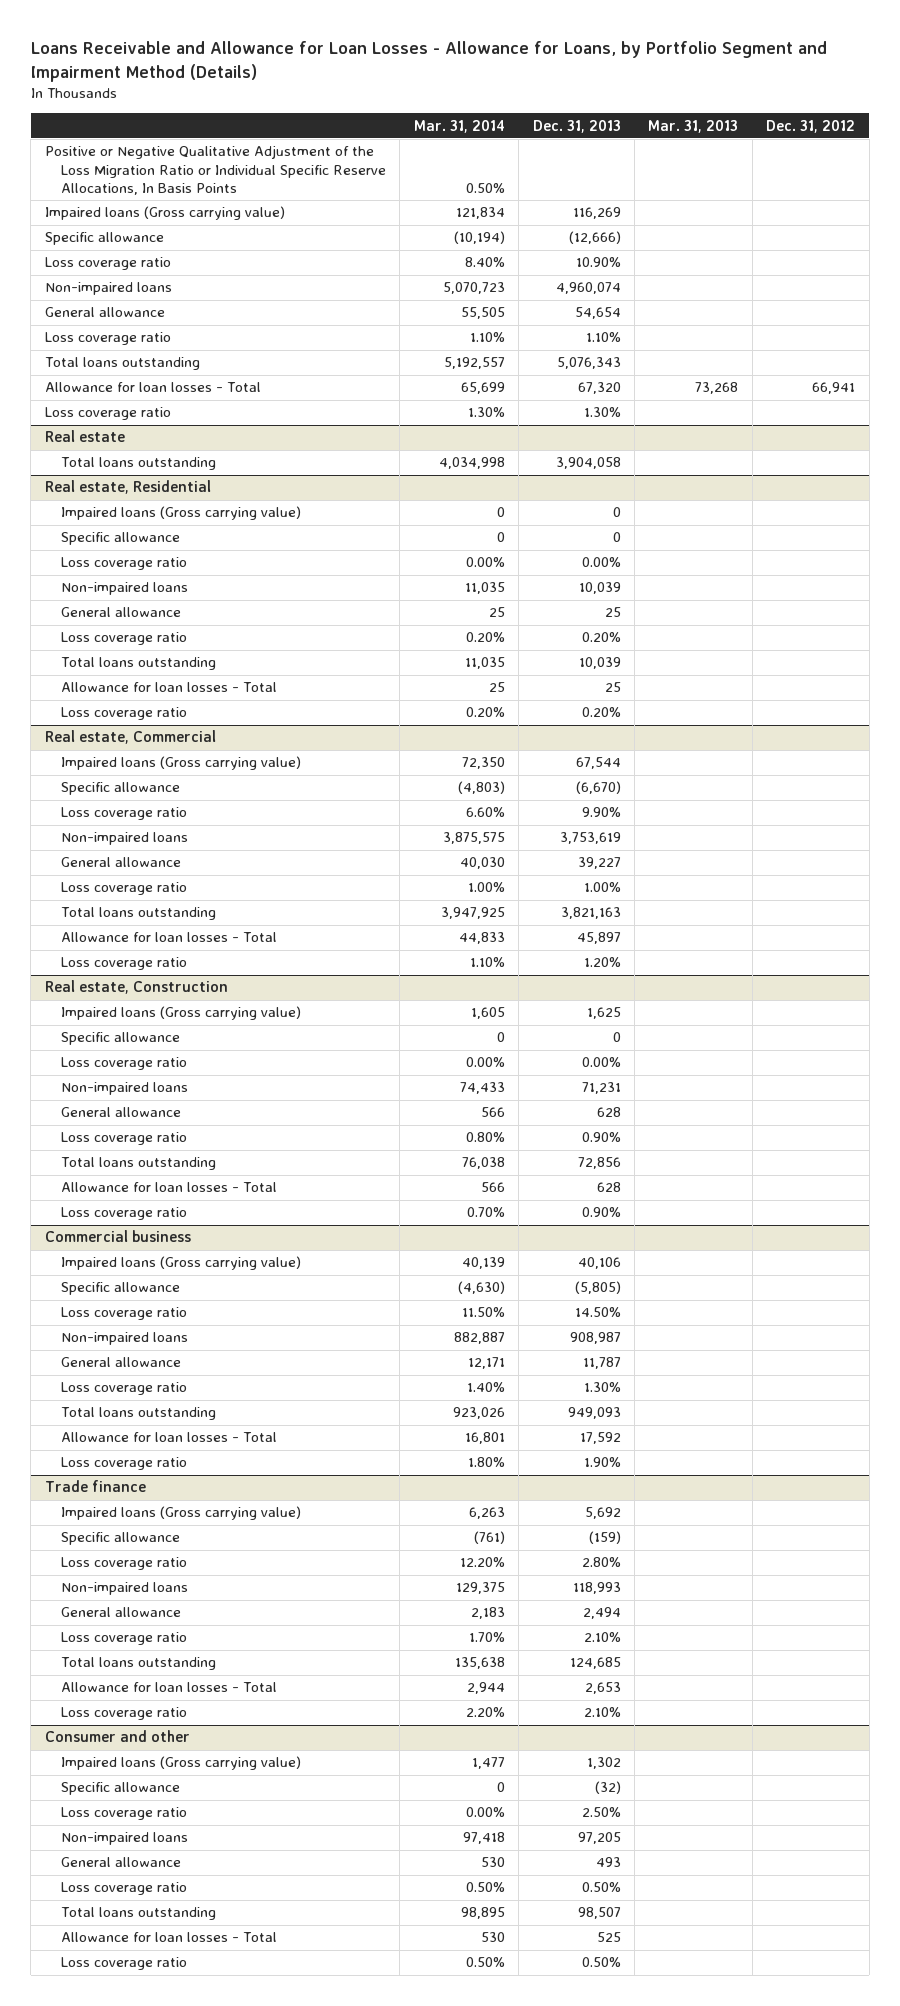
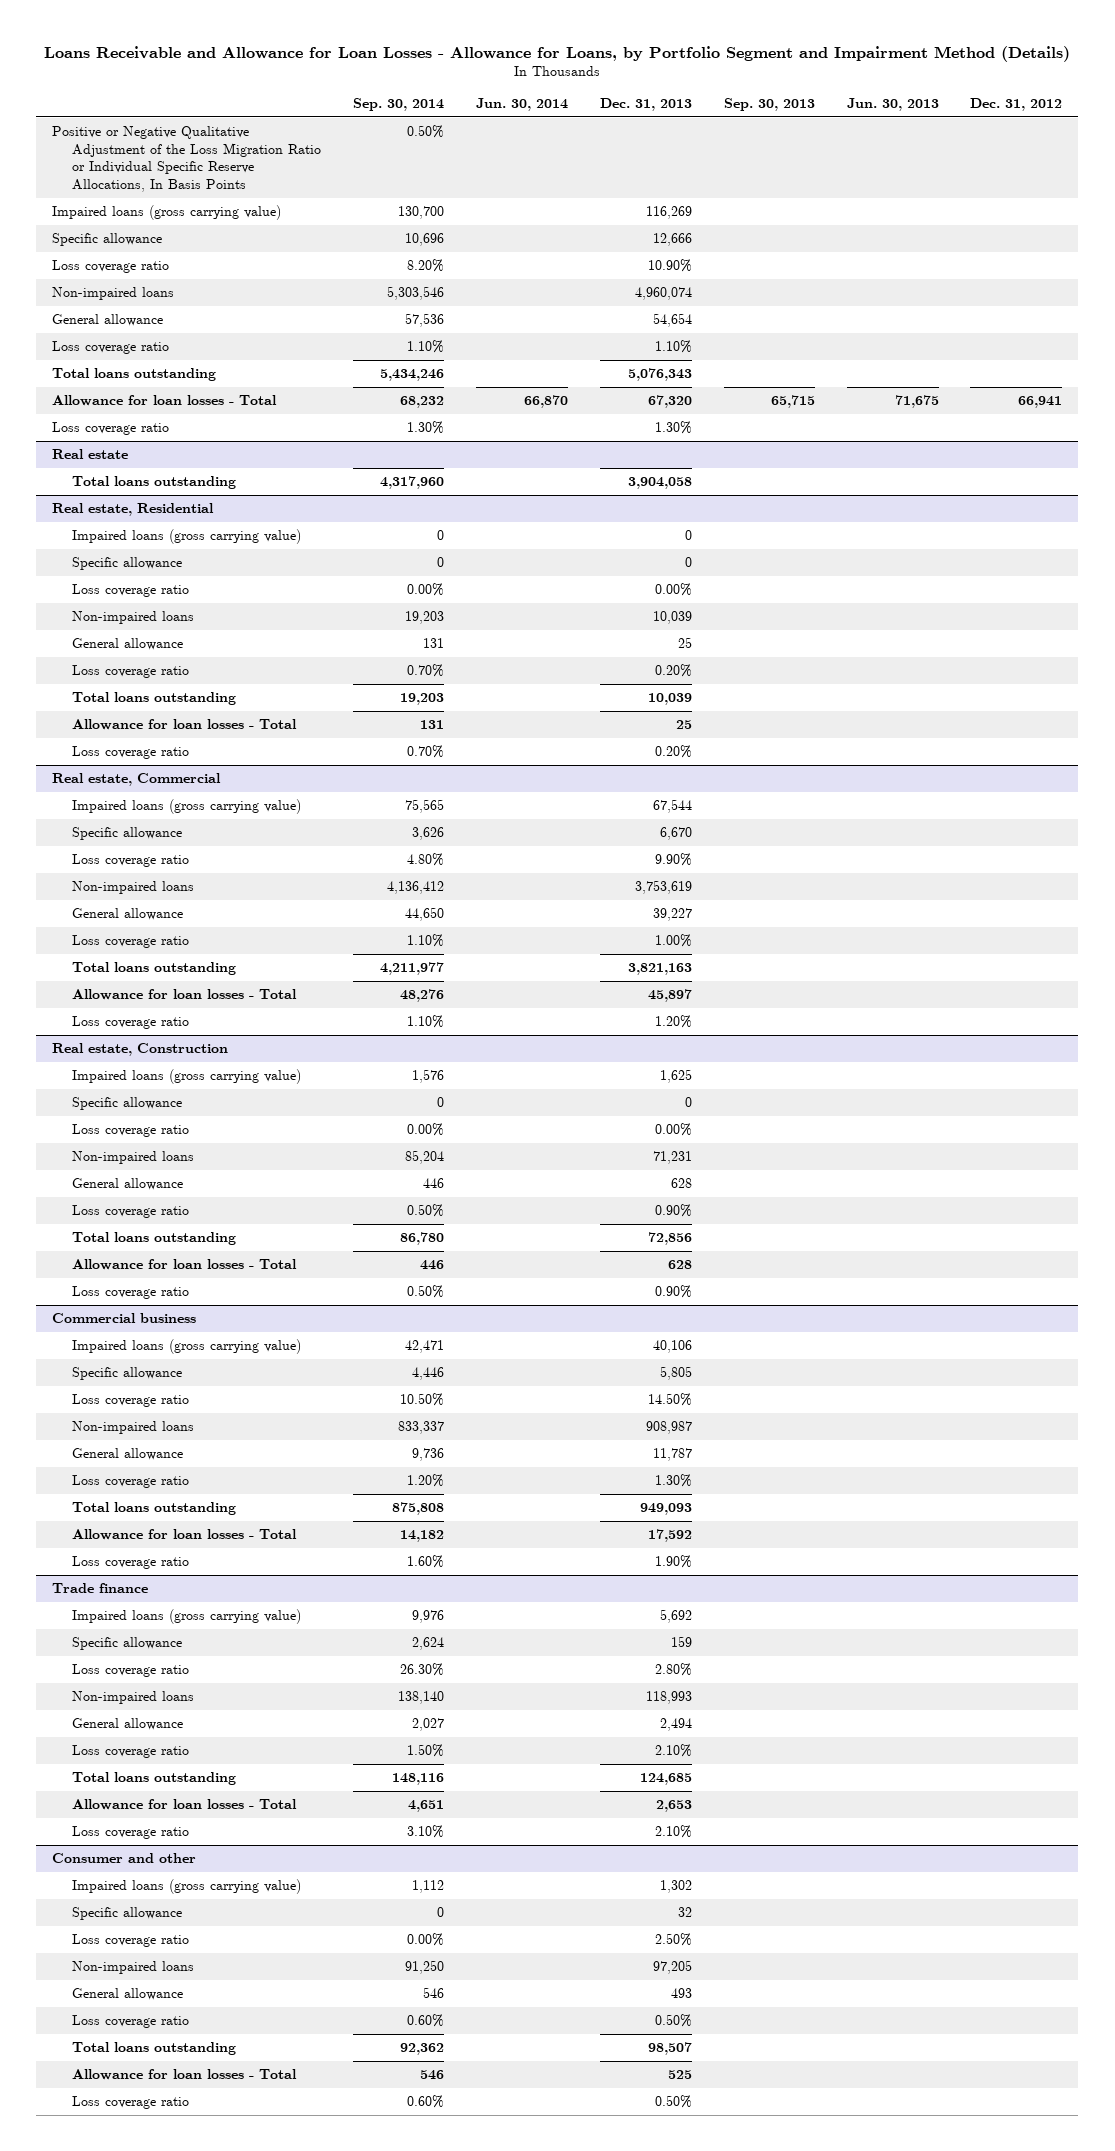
[413,119,505,133] Mar. 31, 2014 -> none
[648,119,739,133] Mar. 31, 2013 -> none
none -> [353,98,445,112] Sep. 30, 2014
none -> [476,98,569,112] Jun. 30, 2014
none -> [723,98,815,112] Sep. 30, 2013
none -> [846,98,939,112] Jun. 30, 2013
[44,206,285,221] Impaired loans (Gross carrying value) -> [52,205,282,221] Impaired loans (gross carrying value)
[568,231,621,245] (12,666) -> [652,233,692,247] 12,666
[61,506,302,521] Impaired loans (Gross carrying value) -> [72,529,302,545] Impaired loans (gross carrying value)
[61,756,302,771] Impaired loans (Gross carrying value) -> [72,799,302,815] Impaired loans (gross carrying value)
[575,781,621,795] (6,670) -> [659,827,692,841] 6,670
[61,1006,302,1021] Impaired loans (Gross carrying value) -> [72,1069,302,1085] Impaired loans (gross carrying value)
[61,1256,302,1271] Impaired loans (Gross carrying value) -> [72,1339,302,1355] Impaired loans (gross carrying value)
[574,1281,621,1295] (5,805) -> [659,1366,692,1381] 5,805
[61,1506,302,1521] Impaired loans (Gross carrying value) -> [72,1609,302,1625] Impaired loans (gross carrying value)
[588,1531,621,1545] (159) -> [670,1636,692,1648] 159
[61,1756,302,1771] Impaired loans (Gross carrying value) -> [72,1879,302,1895] Impaired loans (gross carrying value)
[594,1781,621,1795] (32) -> [677,1907,692,1918] 32

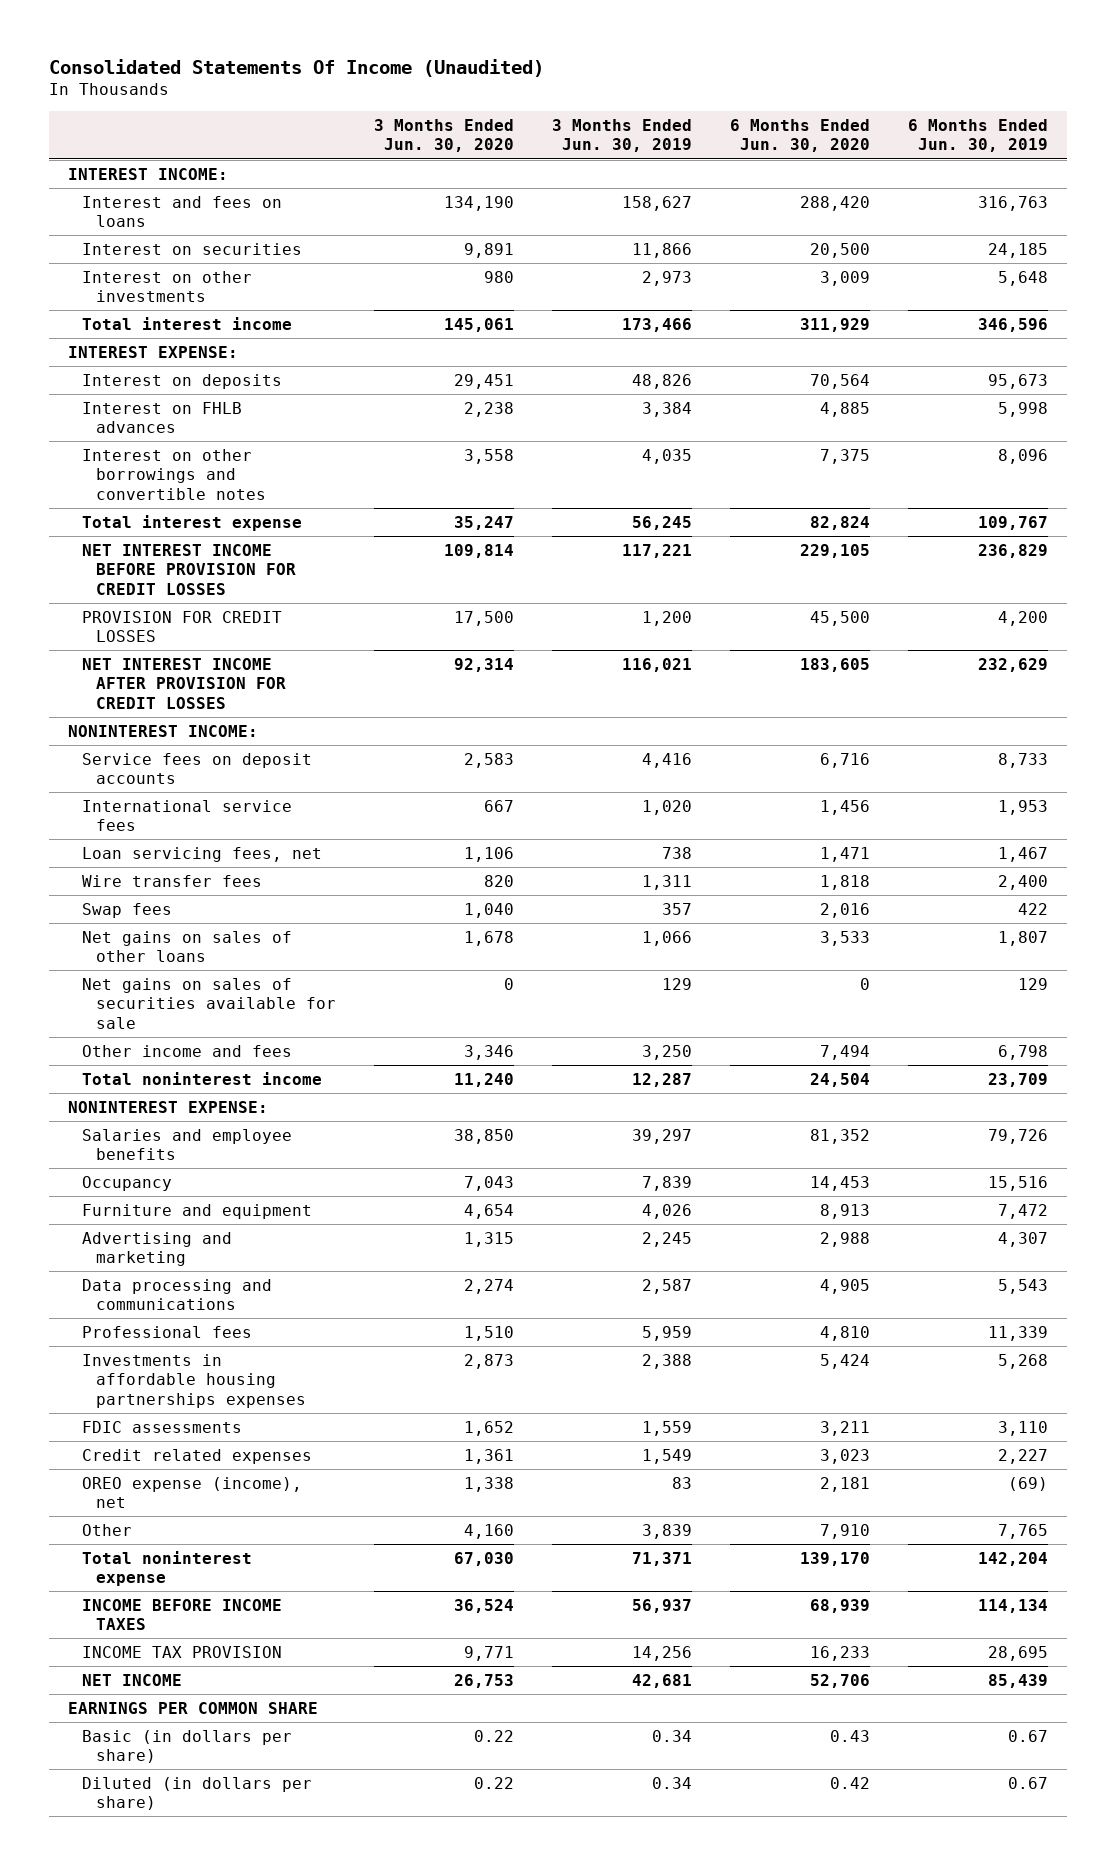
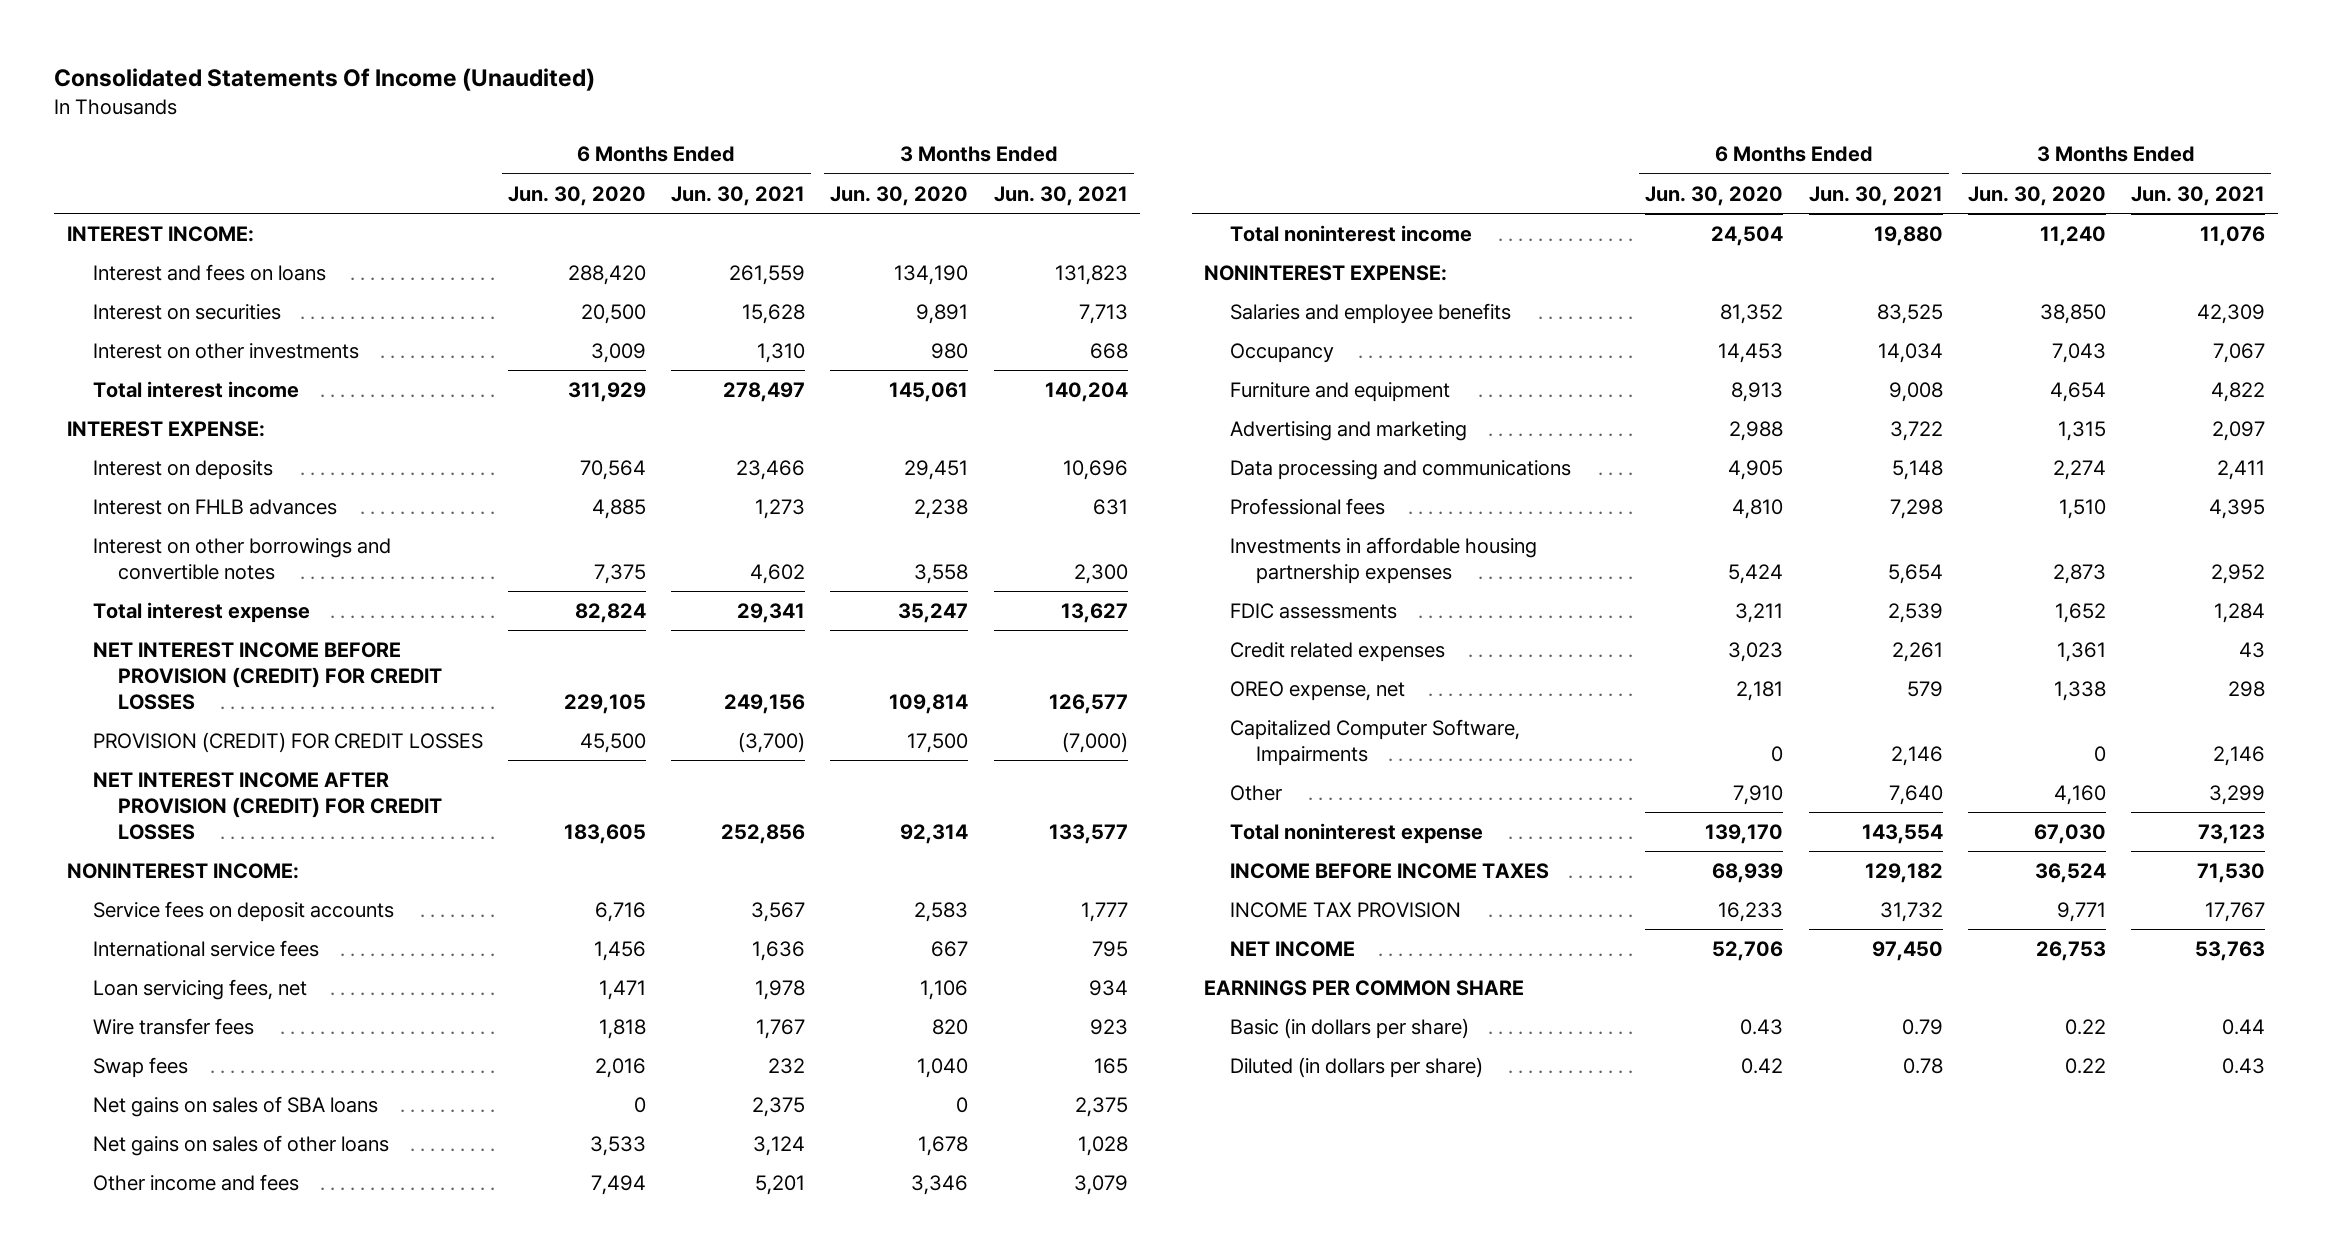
[551,118,692,153] 3 Months Ended Jun. 30, 2019 -> none
[907,118,1048,153] 6 Months Ended Jun. 30, 2019 -> none
none -> [671,185,806,206] Jun. 30, 2021
none -> [993,185,1128,206] Jun. 30, 2021
[82,543,296,595] NET INTEREST INCOME BEFORE PROVISION FOR CREDIT LOSSES -> [92,642,443,710] NET INTEREST INCOME BEFORE PROVISION (CREDIT) FOR CREDIT LOSSES
[82,610,283,643] PROVISION FOR CREDIT LOSSES -> [92,732,483,754] PROVISION (CREDIT) FOR CREDIT LOSSES
[82,657,286,709] NET INTEREST INCOME AFTER PROVISION FOR CREDIT LOSSES -> [92,772,443,840] NET INTEREST INCOME AFTER PROVISION (CREDIT) FOR CREDIT LOSSES
none -> [92,1096,378,1118] Net gains on sales of SBA loans
[82,977,336,1029] Net gains on sales of securities available for sale -> none
[82,1353,306,1408] Investments in affordable housing partnerships expenses -> [1230,537,1538,584] Investments in affordable housing partnership expenses
[82,1476,303,1509] OREO expense (income), net -> [1230,681,1406,702] OREO expense, net
none -> [1230,719,1521,766] Capitalized Computer Software, Impairments

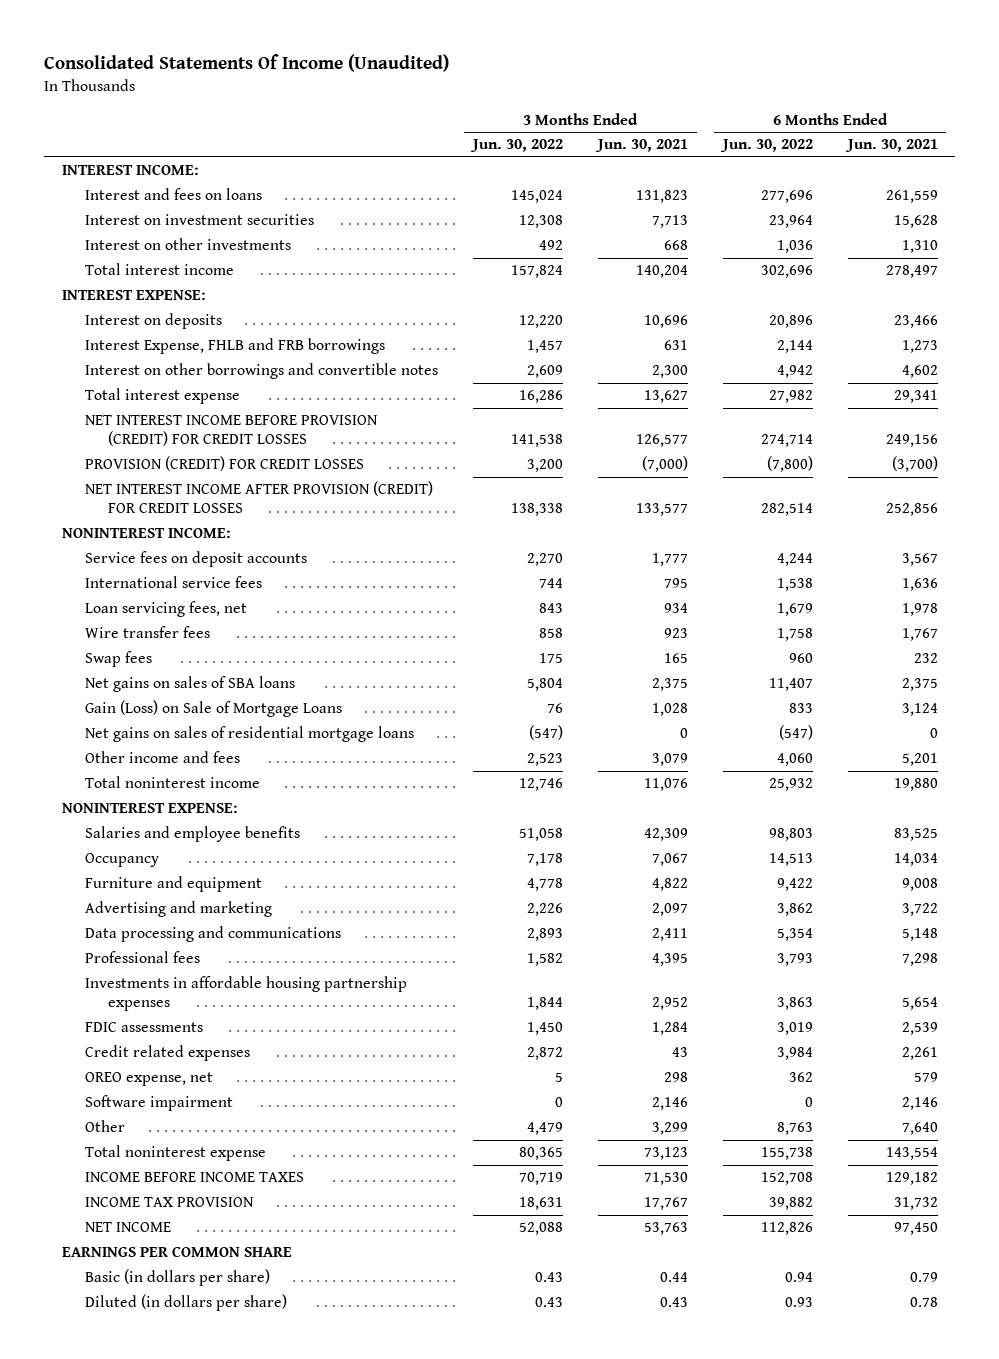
[507,185,646,206] Jun. 30, 2020 -> none
[830,185,969,206] Jun. 30, 2020 -> none
none -> [469,139,563,153] Jun. 30, 2022
none -> [719,139,813,153] Jun. 30, 2022
[92,304,281,321] Interest on securities -> [85,214,315,226] Interest on investment securities
[92,499,337,516] Interest on FHLB advances -> [85,338,386,355] Interest Expense, FHLB and FRB borrowings
none -> [85,700,343,718] Gain (Loss) on Sale of Mortgage Loans
[92,1135,389,1157] Net gains on sales of other loans -> [85,726,415,743] Net gains on sales of residential mortgage loans
[753,1136,806,1157] 3,124 -> [929,728,938,739] 0
[1077,1136,1128,1157] 1,028 -> [679,728,688,739] 0
[1230,719,1521,766] Capitalized Computer Software, Impairments -> [85,1095,234,1112] Software impairment

